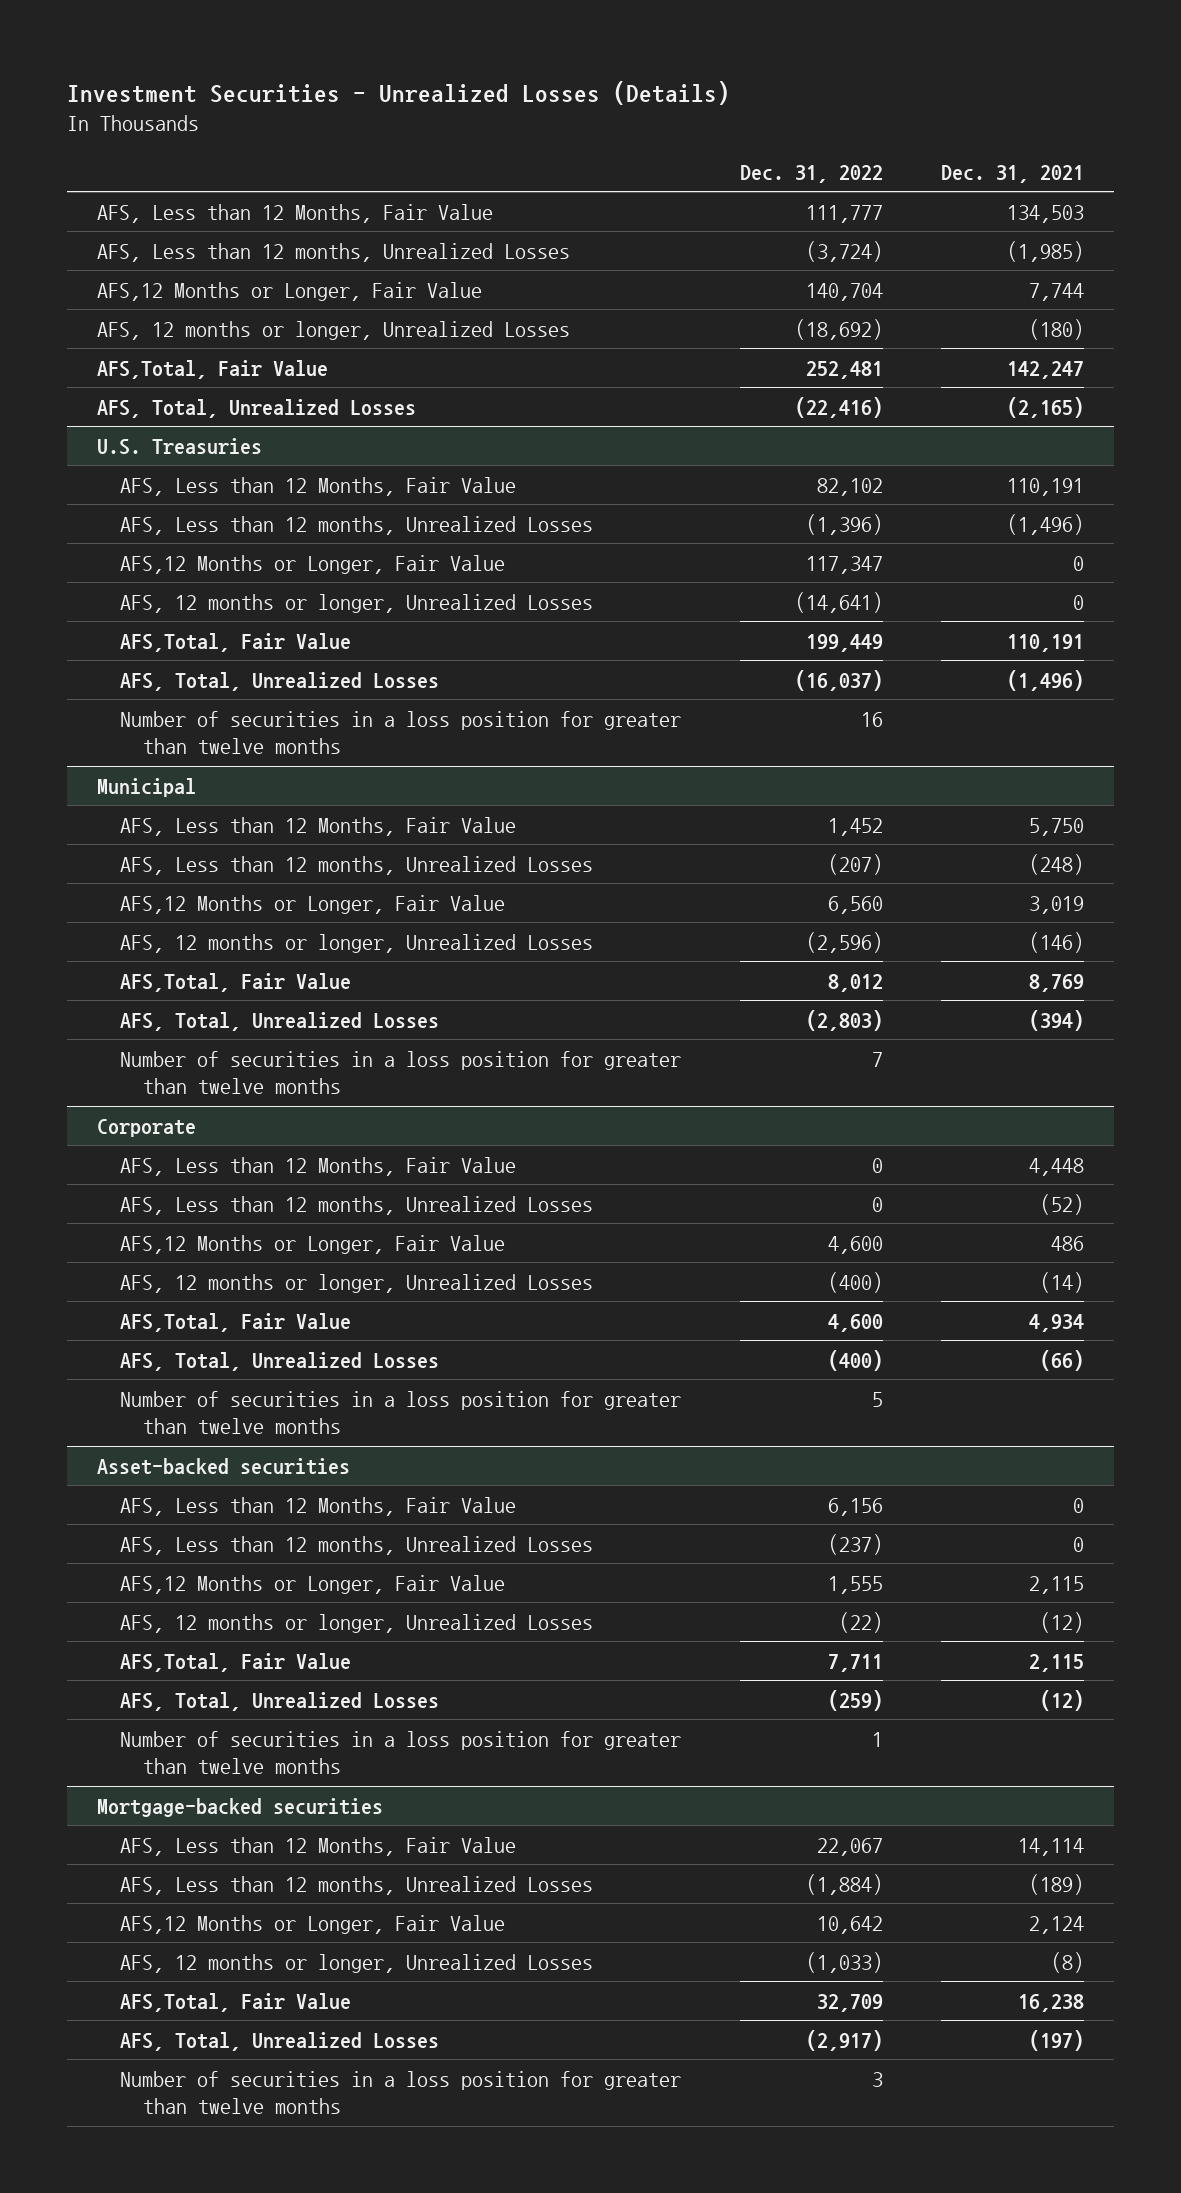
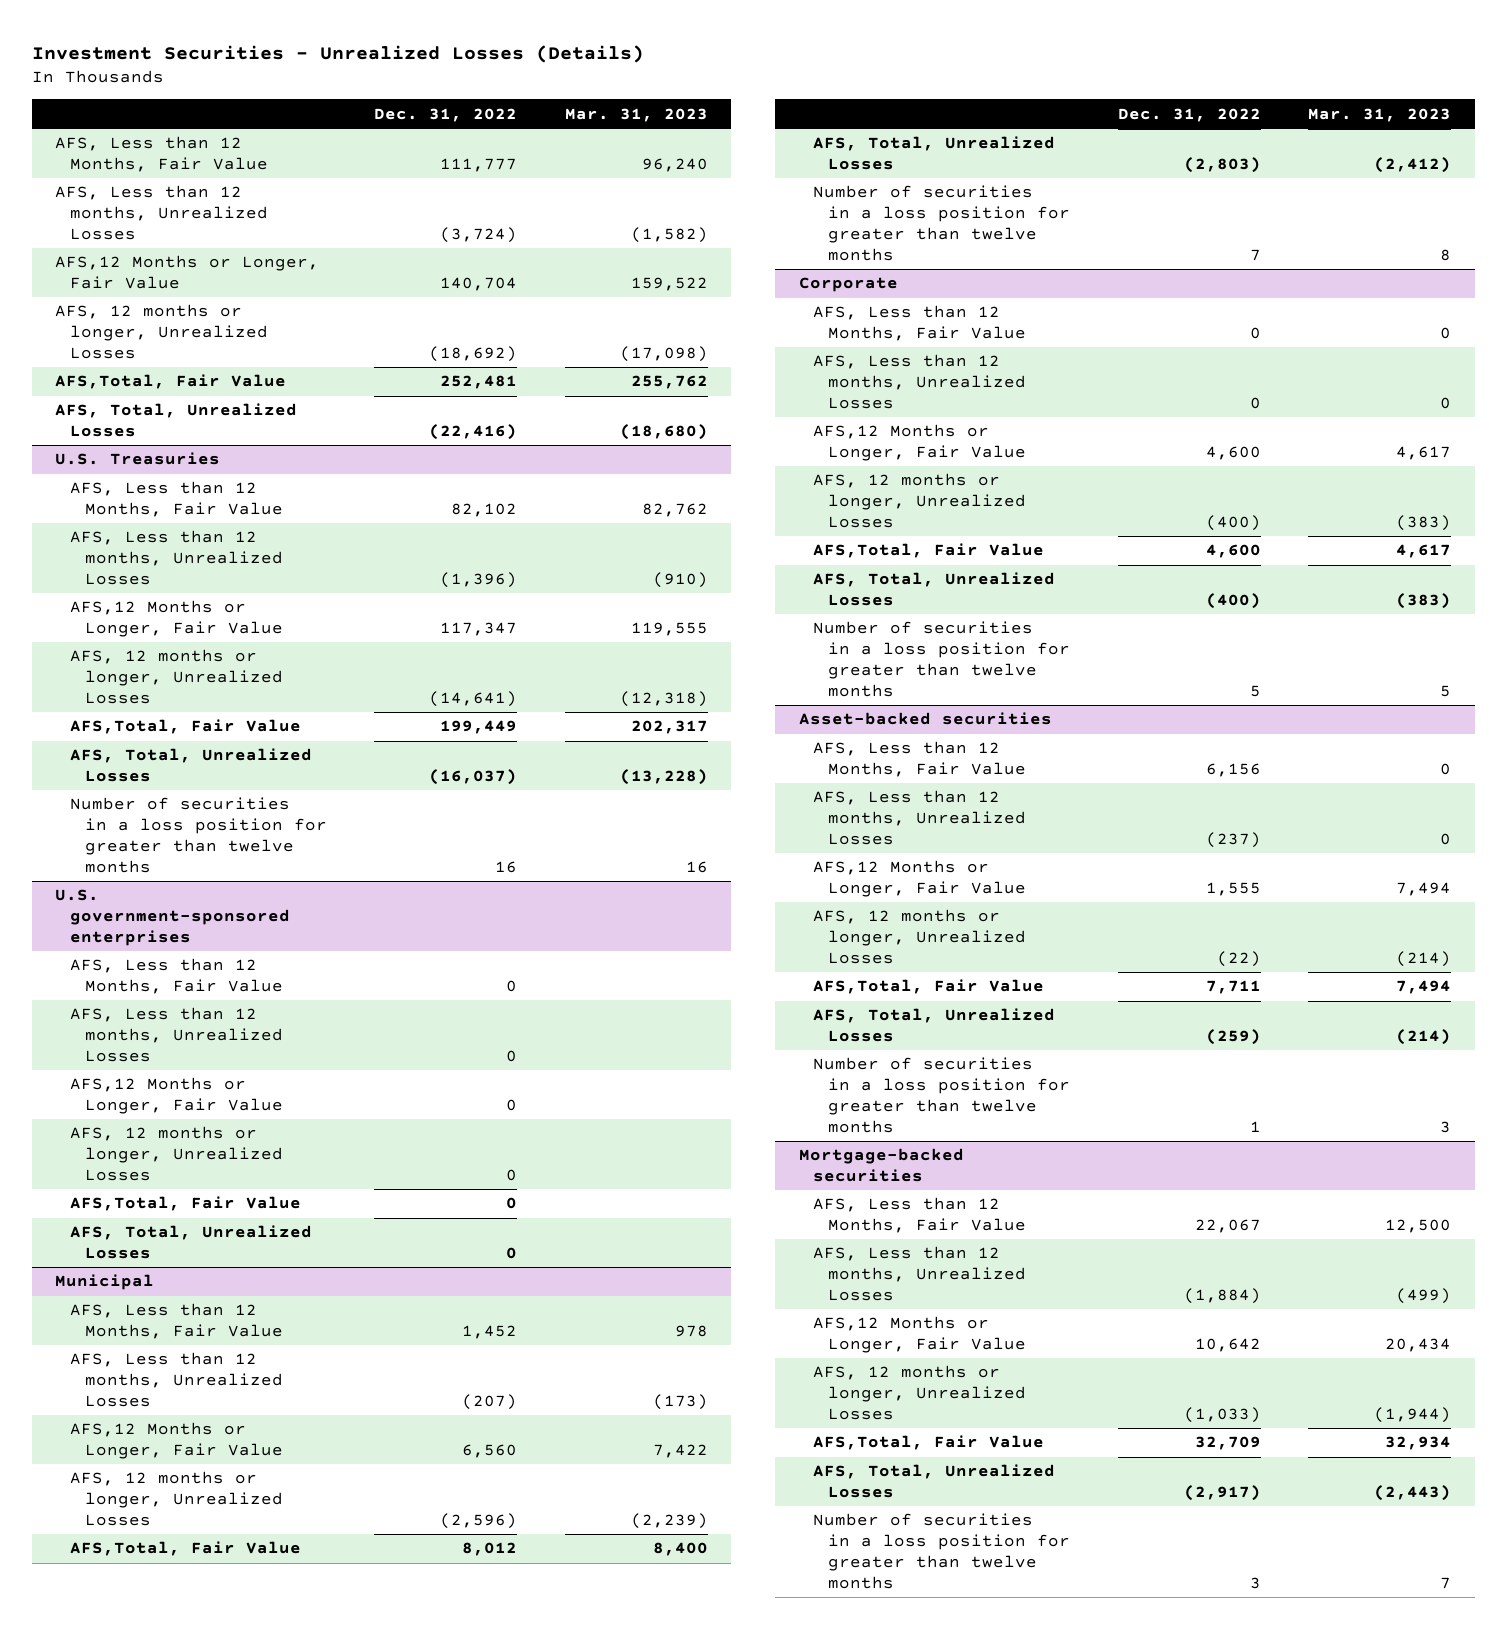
[941,164,1085,183] Dec. 31, 2021 -> none
none -> [564,107,708,122] Mar. 31, 2023
none -> [55,889,291,947] U.S. government-sponsored enterprises
none -> [70,958,283,995] AFS, Less than 12 Months, Fair Value
none -> [70,1007,283,1063] AFS, Less than 12 months, Unrealized Losses
none -> [70,1077,283,1115] AFS,12 Months or Longer, Fair Value
none -> [70,1126,283,1182] AFS, 12 months or longer, Unrealized Losses
none -> [70,1196,302,1212] AFS,Total, Fair Value
none -> [70,1225,313,1260] AFS, Total, Unrealized Losses

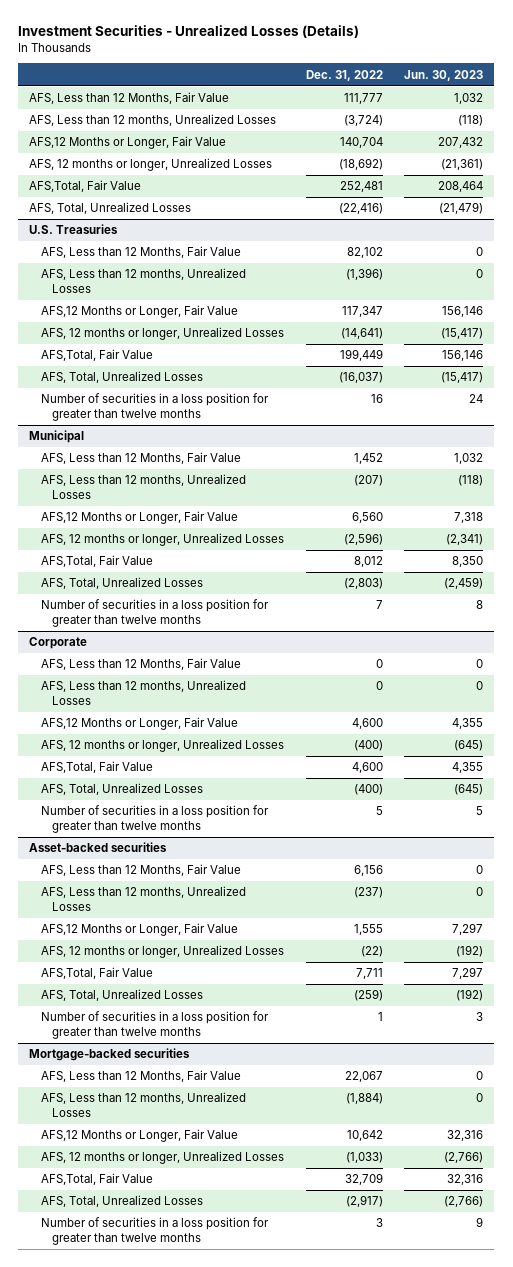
[564,107,708,122] Mar. 31, 2023 -> none
none -> [404,69,484,81] Jun. 30, 2023
[55,889,291,947] U.S. government-sponsored enterprises -> none
[70,958,283,995] AFS, Less than 12 Months, Fair Value -> none
[70,1007,283,1063] AFS, Less than 12 months, Unrealized Losses -> none
[70,1077,283,1115] AFS,12 Months or Longer, Fair Value -> none
[70,1126,283,1182] AFS, 12 months or longer, Unrealized Losses -> none
[70,1196,302,1212] AFS,Total, Fair Value -> none
[70,1225,313,1260] AFS, Total, Unrealized Losses -> none

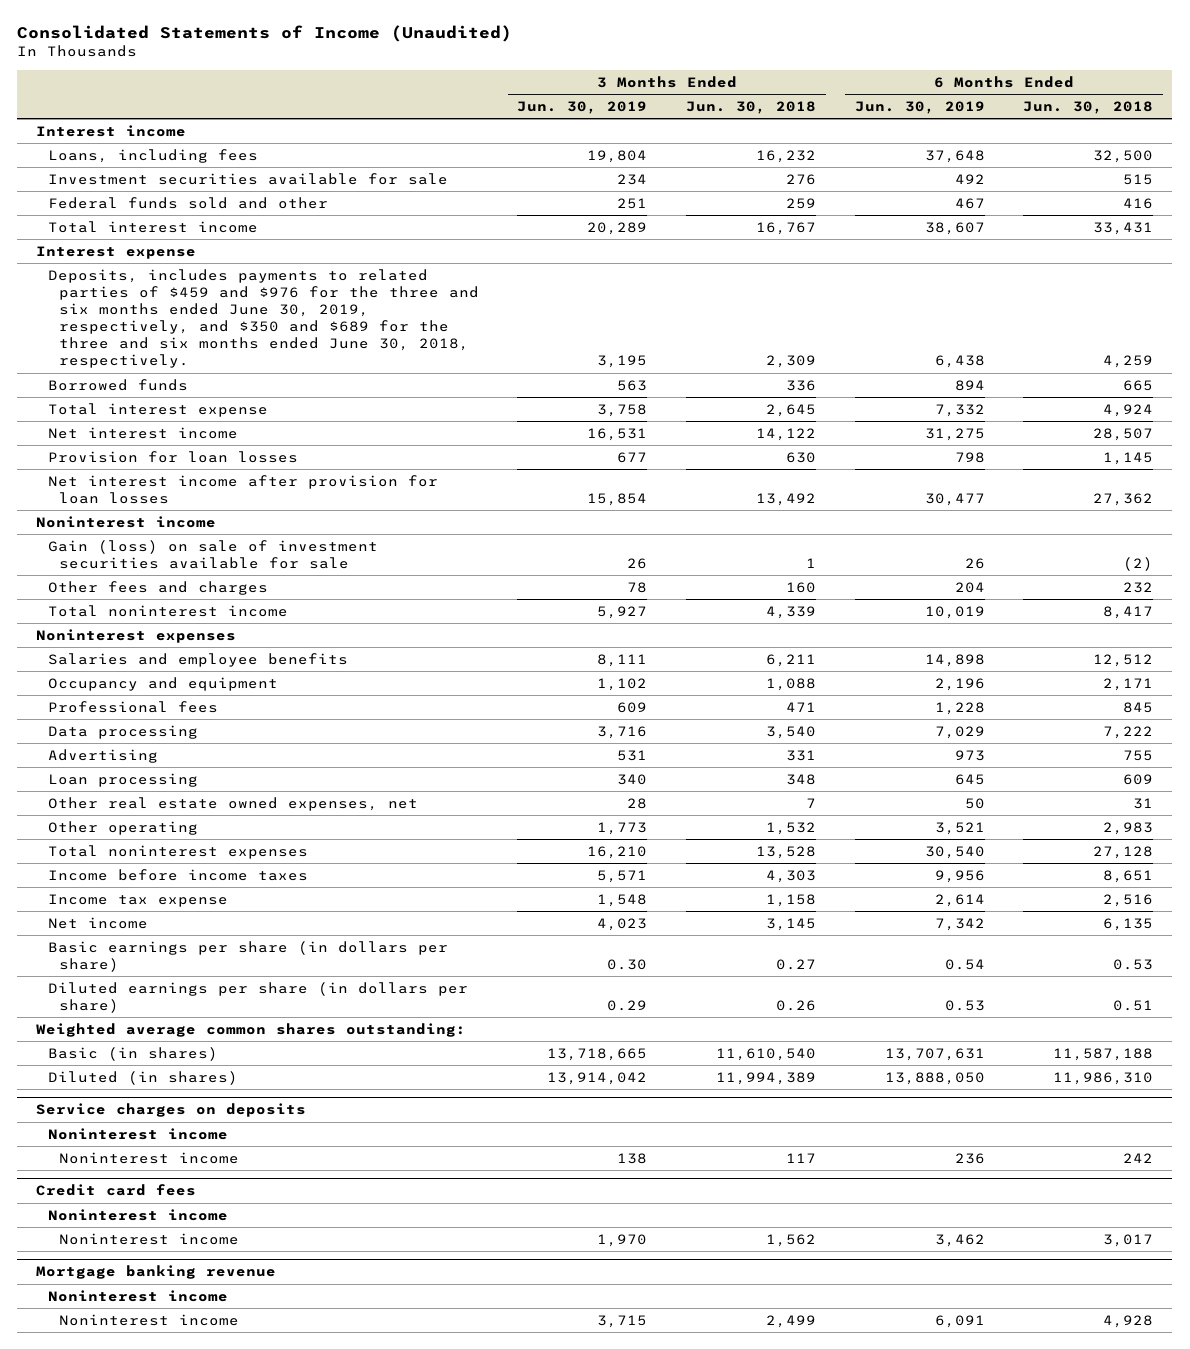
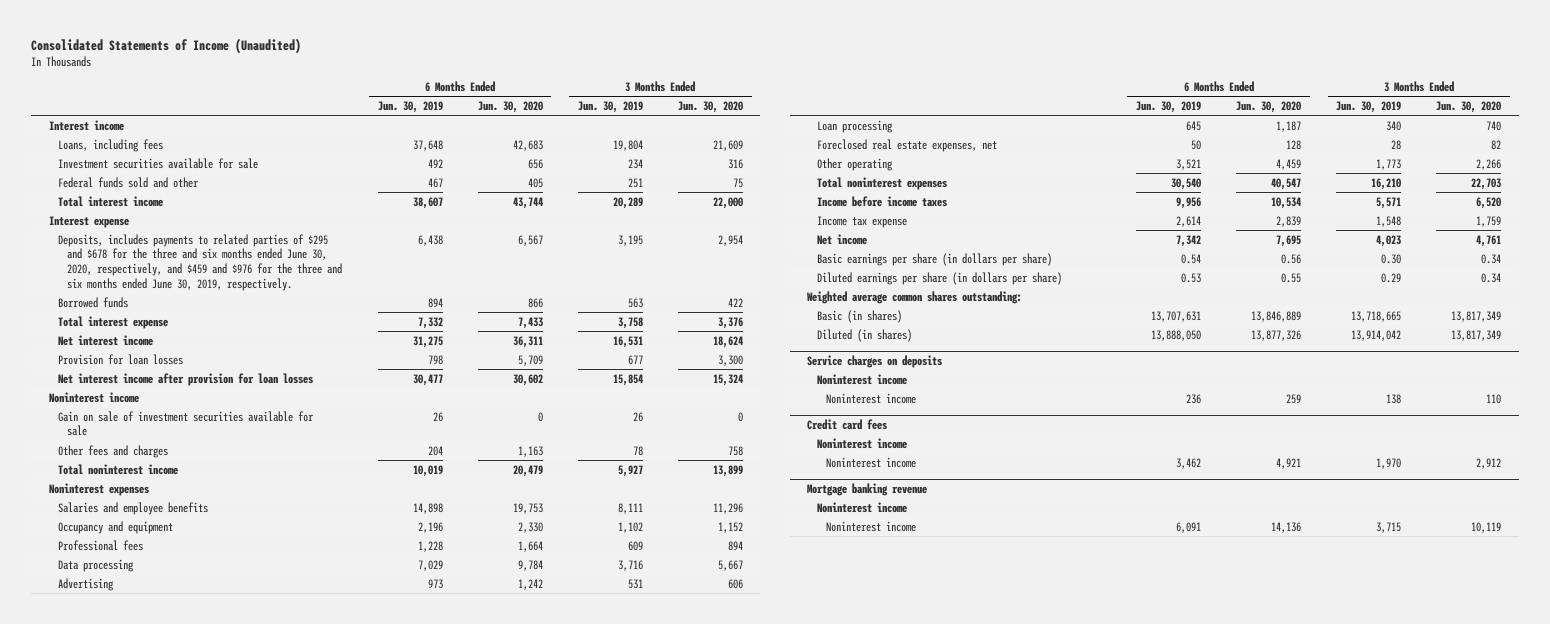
[686,100,817,114] Jun. 30, 2018 -> none
[1023,100,1154,114] Jun. 30, 2018 -> none
none -> [477,100,543,113] Jun. 30, 2020
none -> [677,100,743,113] Jun. 30, 2020
[47,268,479,369] Deposits, includes payments to related parties of $459 and $976 for the three and six months ended June 30, 2019, respectively, and $350 and $689 for the three and six months ended June 30, 2018, respectively. -> [58,233,343,291] Deposits, includes payments to related parties of $295 and $678 for the three and six months ended June 30, 2020, respectively, and $459 and $976 for the three and six months ended June 30, 2019, respectively.
[47,539,378,569] Gain (loss) on sale of investment securities available for sale -> [58,410,315,437] Gain on sale of investment securities available for sale
[47,796,418,811] Other real estate owned expenses, net -> [816,138,997,152] Foreclosed real estate expenses, net

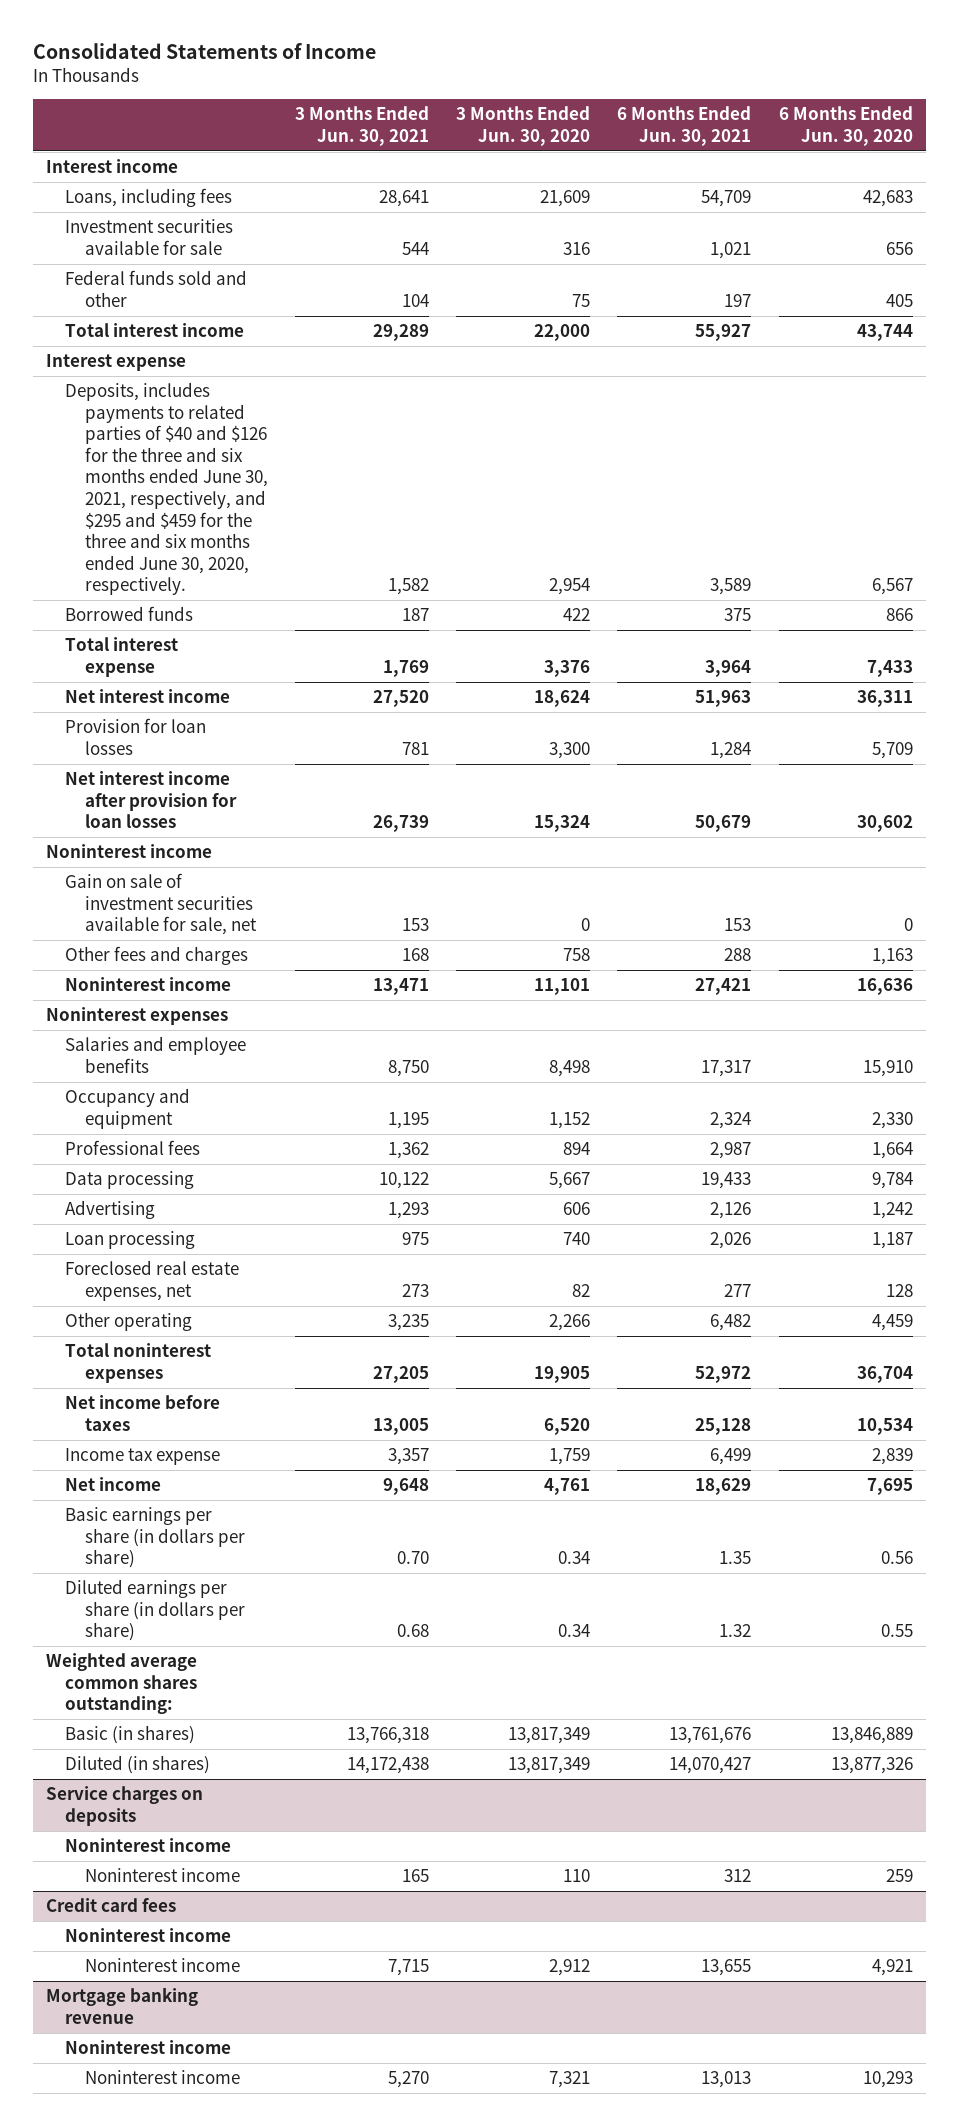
[31,37,302,54] Consolidated Statements of Income (Unaudited) -> [32,42,376,59] Consolidated Statements of Income
[377,100,443,113] Jun. 30, 2019 -> none
[577,100,643,113] Jun. 30, 2019 -> none
none -> [294,106,429,146] 3 Months Ended Jun. 30, 2021
none -> [617,106,752,146] 6 Months Ended Jun. 30, 2021
[58,233,343,291] Deposits, includes payments to related parties of $295 and $678 for the three and six months ended June 30, 2020, respectively, and $459 and $976 for the three and six months ended June 30, 2019, respectively. -> [65,382,268,596] Deposits, includes payments to related parties of $40 and $126 for the three and six months ended June 30, 2021, respectively, and $295 and $459 for the three and six months ended June 30, 2020, respectively.
[58,410,315,437] Gain on sale of investment securities available for sale -> [65,873,257,936] Gain on sale of investment securities available for sale, net
[58,463,179,475] Total noninterest income -> [65,977,232,992] Noninterest income
[512,464,543,477] 20,479 -> [856,978,913,996] 16,636
[712,464,743,477] 13,899 -> [534,978,591,996] 11,101
[512,502,543,514] 19,753 -> [862,1059,913,1077] 15,910
[712,502,743,514] 11,296 -> [549,1059,591,1077] 8,498
[1271,177,1302,190] 40,547 -> [856,1365,913,1383] 36,704
[1471,177,1502,190] 22,703 -> [534,1365,591,1383] 19,905
[816,195,947,207] Income before income taxes -> [65,1395,221,1431] Net income before taxes
[1271,521,1302,533] 14,136 -> [862,2071,913,2089] 10,293
[1471,521,1502,533] 10,119 -> [549,2071,591,2089] 7,321

